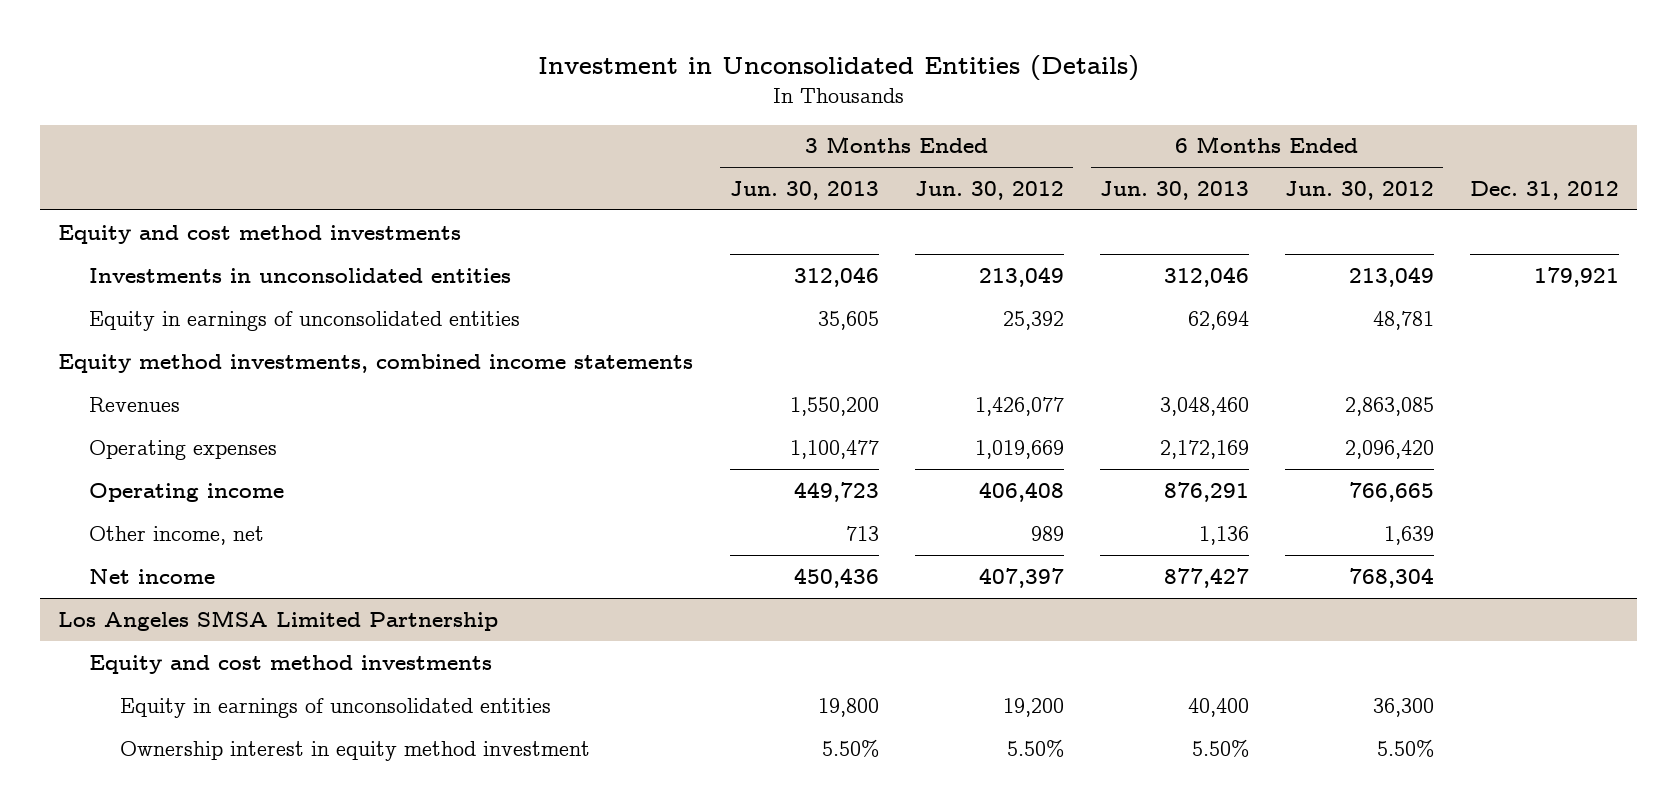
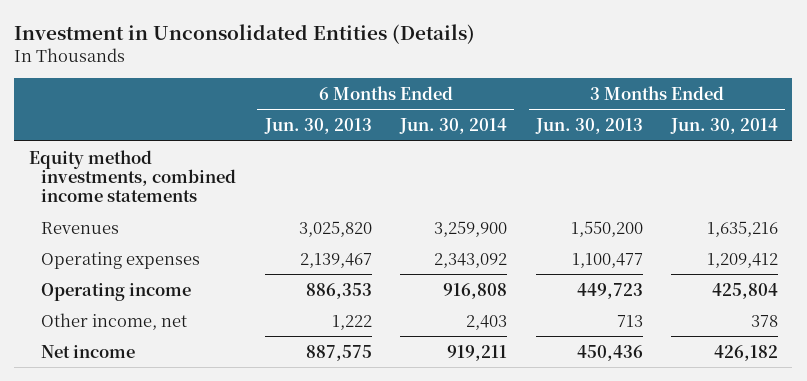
[914,181,1064,201] Jun. 30, 2012 -> none
[1285,181,1435,201] Jun. 30, 2012 -> none
[1470,181,1620,201] Dec. 31, 2012 -> none
none -> [399,118,508,135] Jun. 30, 2014
none -> [670,118,779,135] Jun. 30, 2014
[58,224,462,244] Equity and cost method investments -> none
[88,267,511,283] Investments in unconsolidated entities -> none
[88,310,520,331] Equity in earnings of unconsolidated entities -> none
[58,609,499,631] Los Angeles SMSA Limited Partnership -> none
[88,654,492,674] Equity and cost method investments -> none
[119,697,551,718] Equity in earnings of unconsolidated entities -> none
[119,740,590,761] Ownership interest in equity method investment -> none
[1159,396,1249,416] 3,048,460 -> [298,220,372,237] 3,025,820
[1159,439,1249,459] 2,172,169 -> [299,252,372,268] 2,139,467
[1163,481,1249,502] 876,291 -> [305,282,372,299] 886,353
[1198,525,1249,545] 1,136 -> [331,314,372,330] 1,222
[1163,567,1249,588] 877,427 -> [305,344,372,361] 887,575

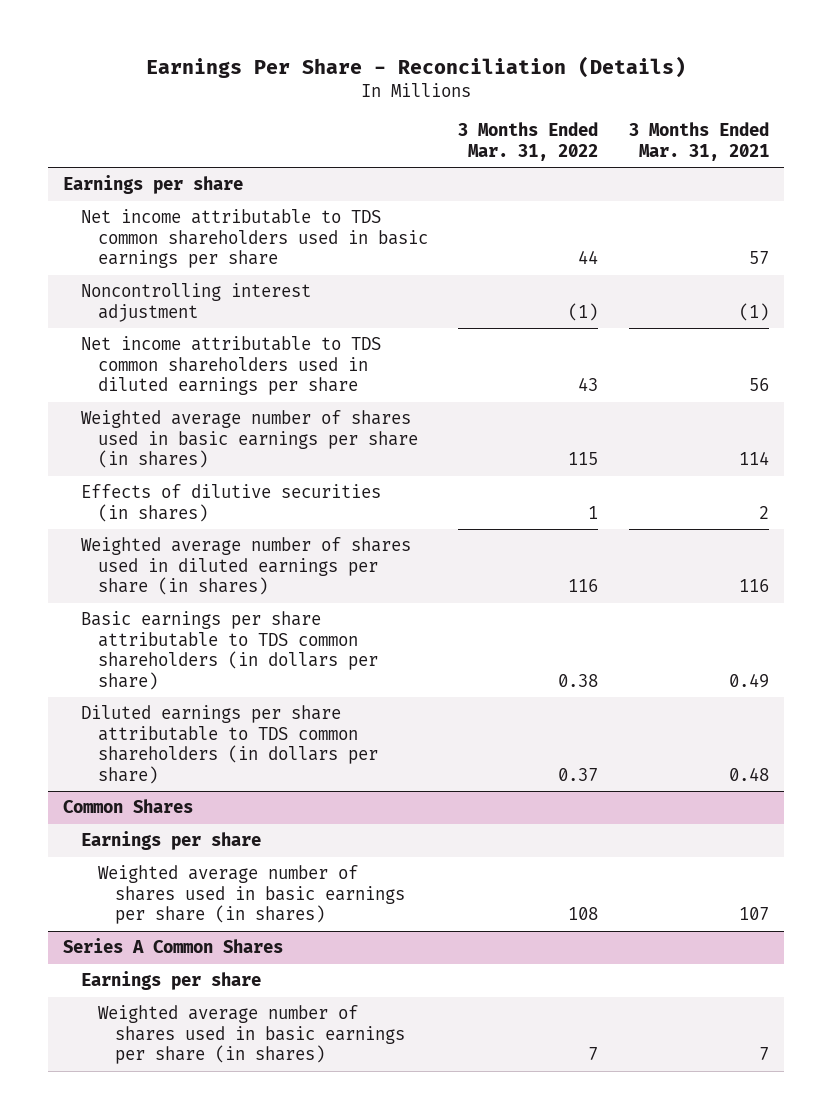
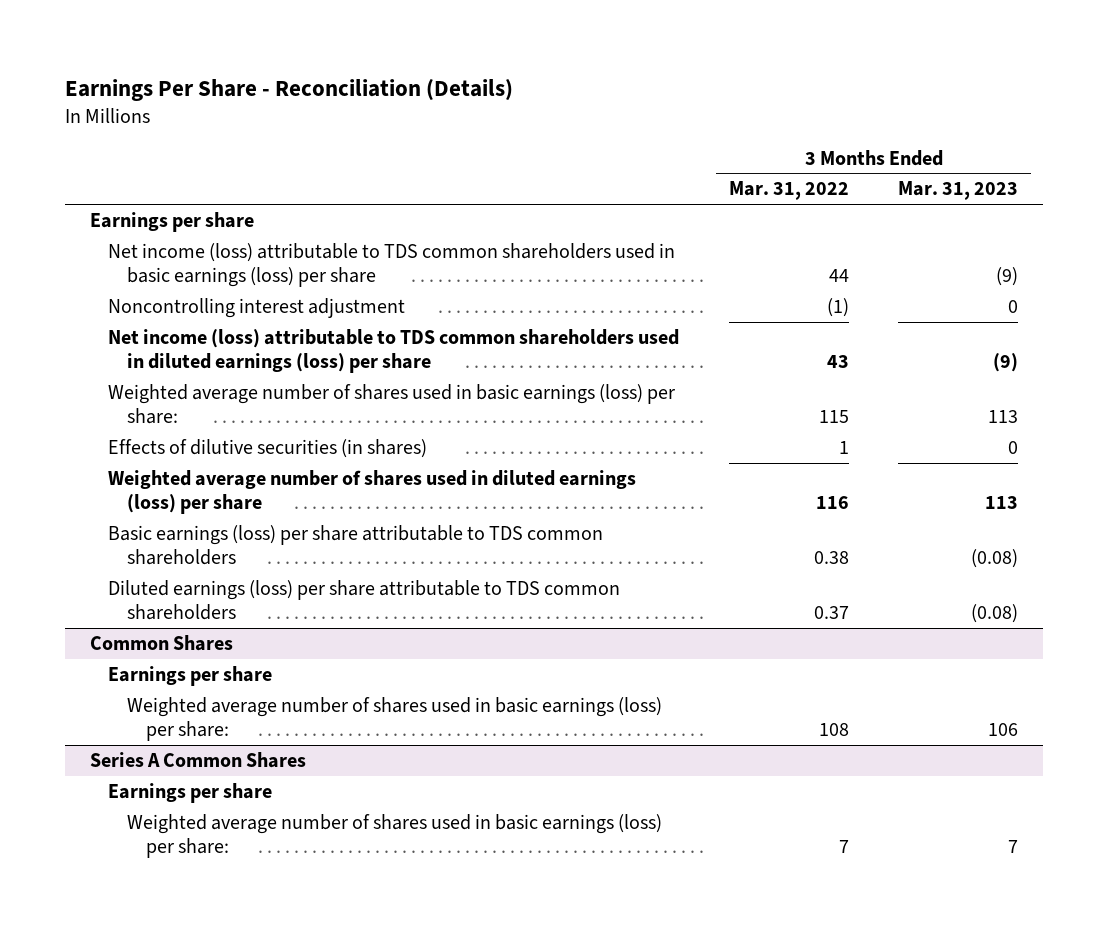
[629,122,770,161] 3 Months Ended Mar. 31, 2021 -> none
none -> [898,181,1019,201] Mar. 31, 2023
[80,209,428,269] Net income attributable to TDS common shareholders used in basic earnings per share -> [108,242,676,288] Net income (loss) attributable to TDS common shareholders used in basic earnings (loss) per share
[80,336,381,396] Net income attributable to TDS common shareholders used in diluted earnings per share -> [108,328,680,374] Net income (loss) attributable to TDS common shareholders used in diluted earnings (loss) per share
[80,410,418,469] Weighted average number of shares used in basic earnings per share (in shares) -> [108,383,676,425] Weighted average number of shares used in basic earnings (loss) per share:
[80,537,411,596] Weighted average number of shares used in diluted earnings per share (in shares) -> [108,469,637,515] Weighted average number of shares used in diluted earnings (loss) per share
[80,611,378,690] Basic earnings per share attributable to TDS common shareholders (in dollars per share) -> [108,524,604,566] Basic earnings (loss) per share attributable to TDS common shareholders
[80,705,378,784] Diluted earnings per share attributable to TDS common shareholders (in dollars per share) -> [108,579,621,621] Diluted earnings (loss) per share attributable to TDS common shareholders
[97,865,406,925] Weighted average number of shares used in basic earnings per share (in shares) -> [127,696,663,742] Weighted average number of shares used in basic earnings (loss) per share:
[97,1005,406,1065] Weighted average number of shares used in basic earnings per share (in shares) -> [127,813,663,859] Weighted average number of shares used in basic earnings (loss) per share:

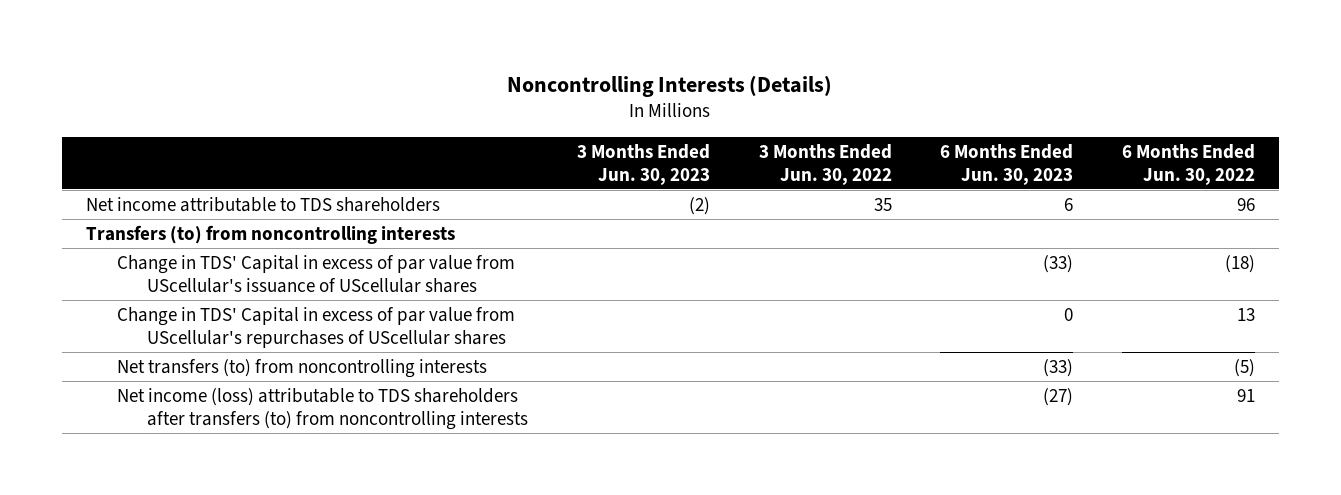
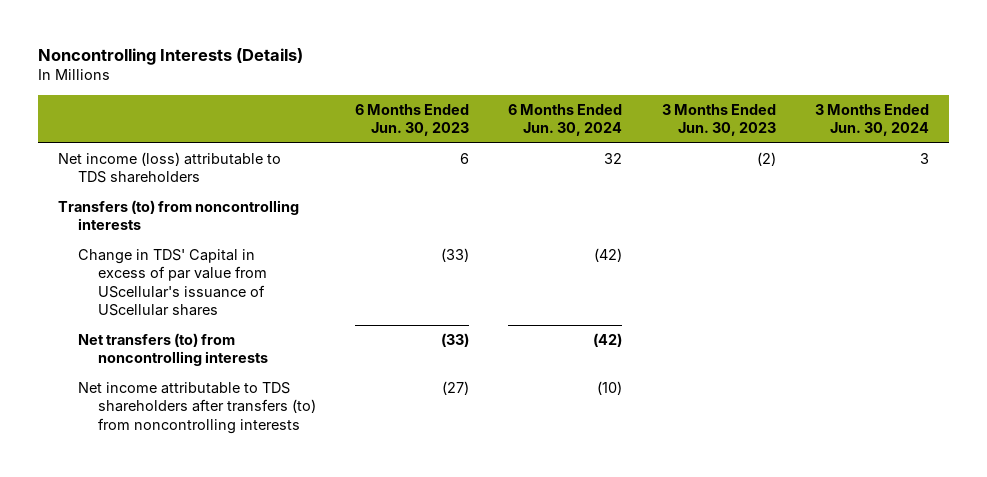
[758,143,892,185] 3 Months Ended Jun. 30, 2022 -> none
[1121,143,1255,185] 6 Months Ended Jun. 30, 2022 -> none
none -> [508,103,623,137] 6 Months Ended Jun. 30, 2024
none -> [815,103,930,137] 3 Months Ended Jun. 30, 2024
[85,197,440,213] Net income attributable to TDS shareholders -> [58,152,282,184] Net income (loss) attributable to TDS shareholders
[116,307,515,348] Change in TDS' Capital in excess of par value from UScellular's repurchases of UScellular shares -> none
[116,388,529,430] Net income (loss) attributable to TDS shareholders after transfers (to) from noncontrolling interests -> [77,382,316,434] Net income attributable to TDS shareholders after transfers (to) from noncontrolling interests

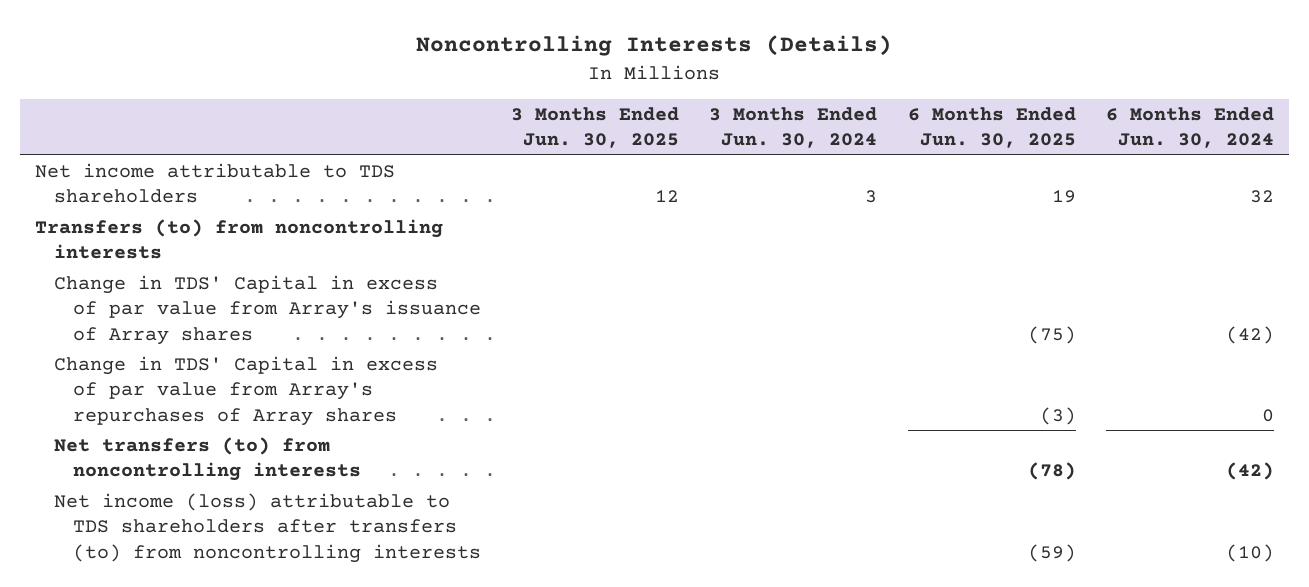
[355,103,470,137] 6 Months Ended Jun. 30, 2023 -> none
[661,103,776,137] 3 Months Ended Jun. 30, 2023 -> none
none -> [511,107,680,149] 3 Months Ended Jun. 30, 2025
none -> [907,107,1076,149] 6 Months Ended Jun. 30, 2025
[58,152,282,184] Net income (loss) attributable to TDS shareholders -> [35,163,396,204] Net income attributable to TDS shareholders
[77,249,267,317] Change in TDS' Capital in excess of par value from UScellular's issuance of UScellular shares -> [54,275,482,345] Change in TDS' Capital in excess of par value from Array's issuance of Array shares
none -> [54,356,439,426] Change in TDS' Capital in excess of par value from Array's repurchases of Array shares
[77,382,316,434] Net income attributable to TDS shareholders after transfers (to) from noncontrolling interests -> [54,493,482,563] Net income (loss) attributable to TDS shareholders after transfers (to) from noncontrolling interests

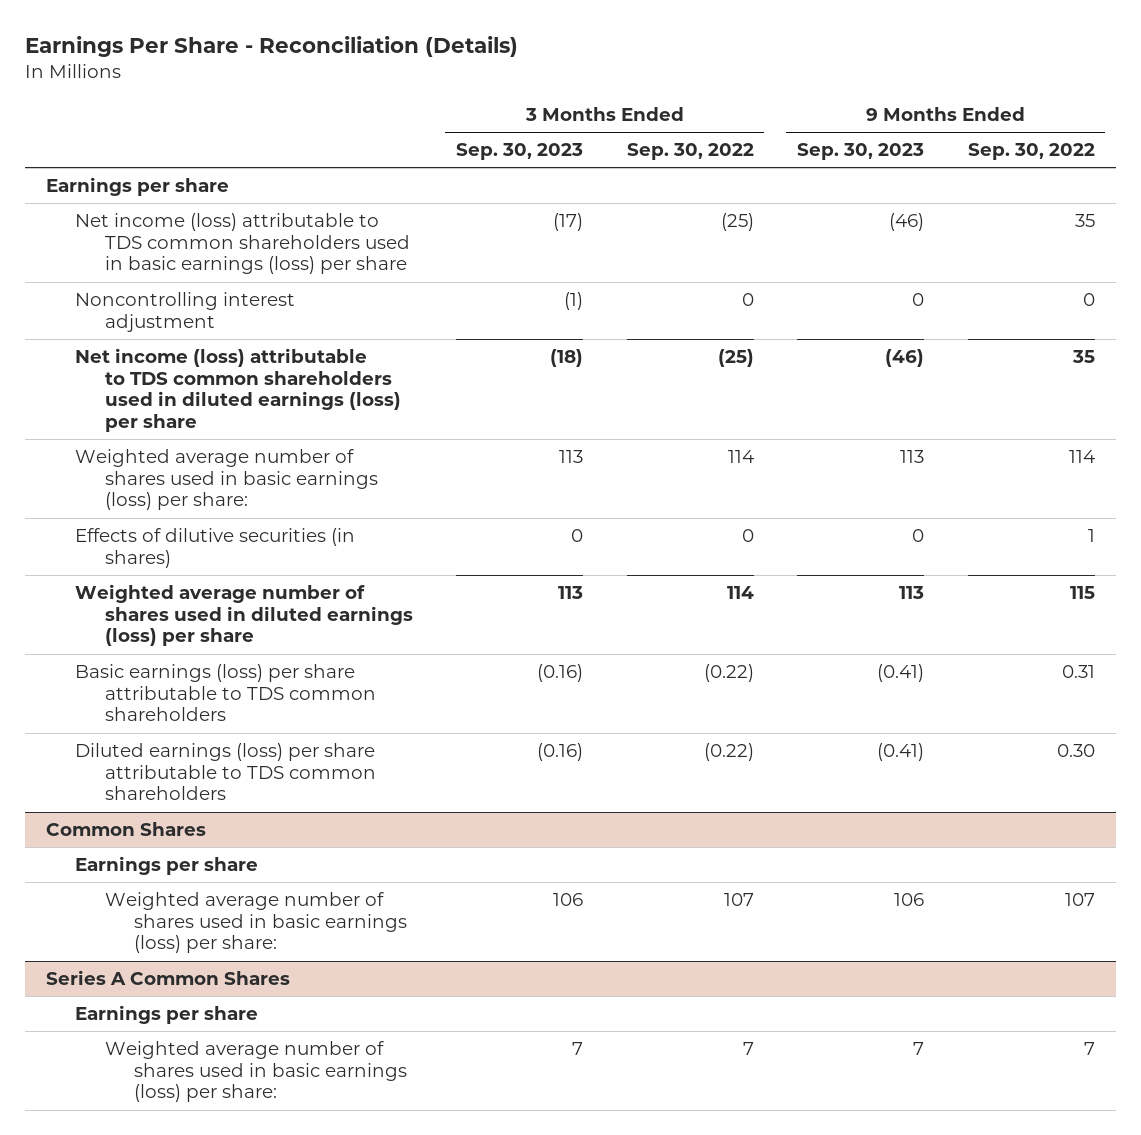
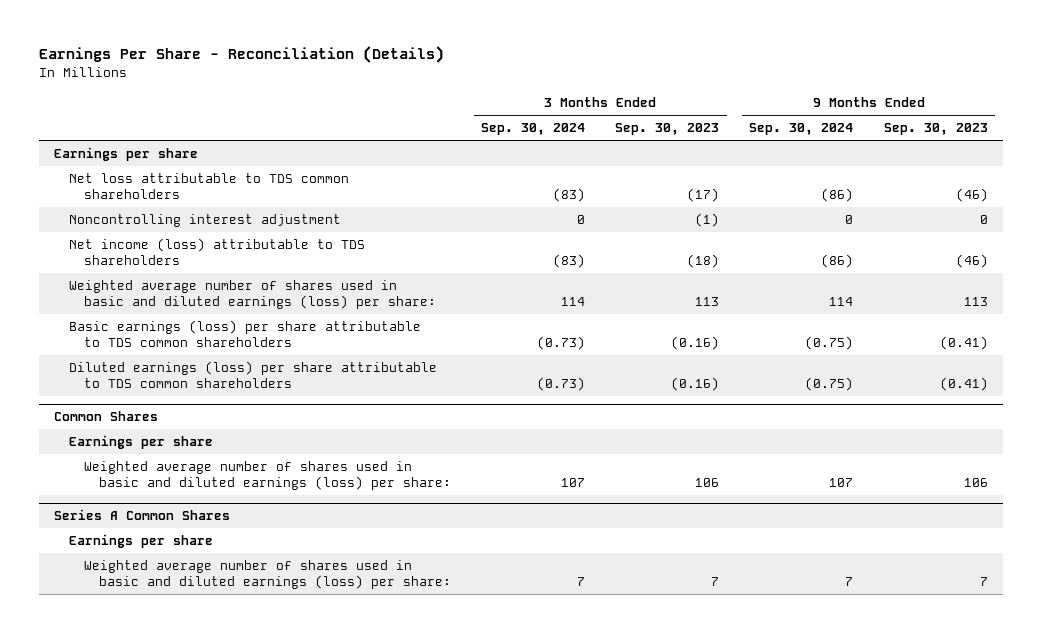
[626,143,754,161] Sep. 30, 2022 -> none
[967,143,1095,161] Sep. 30, 2022 -> none
none -> [481,123,586,136] Sep. 30, 2024
none -> [749,123,854,136] Sep. 30, 2024
[75,213,410,275] Net income (loss) attributable to TDS common shareholders used in basic earnings (loss) per share -> [69,173,350,200] Net loss attributable to TDS common shareholders
[75,528,356,568] Effects of dilutive securities (in shares) -> none
[75,584,413,647] Weighted average number of shares used in diluted earnings (loss) per share -> none
[75,348,401,433] Net income (loss) attributable to TDS common shareholders used in diluted earnings (loss) per share -> [69,238,366,266] Net income (loss) attributable to TDS shareholders
[75,449,378,511] Weighted average number of shares used in basic earnings (loss) per share: -> [69,280,437,310] Weighted average number of shares used in basic and diluted earnings (loss) per share:
[104,892,407,954] Weighted average number of shares used in basic earnings (loss) per share: -> [84,461,451,491] Weighted average number of shares used in basic and diluted earnings (loss) per share:
[104,1041,407,1103] Weighted average number of shares used in basic earnings (loss) per share: -> [84,560,451,590] Weighted average number of shares used in basic and diluted earnings (loss) per share:

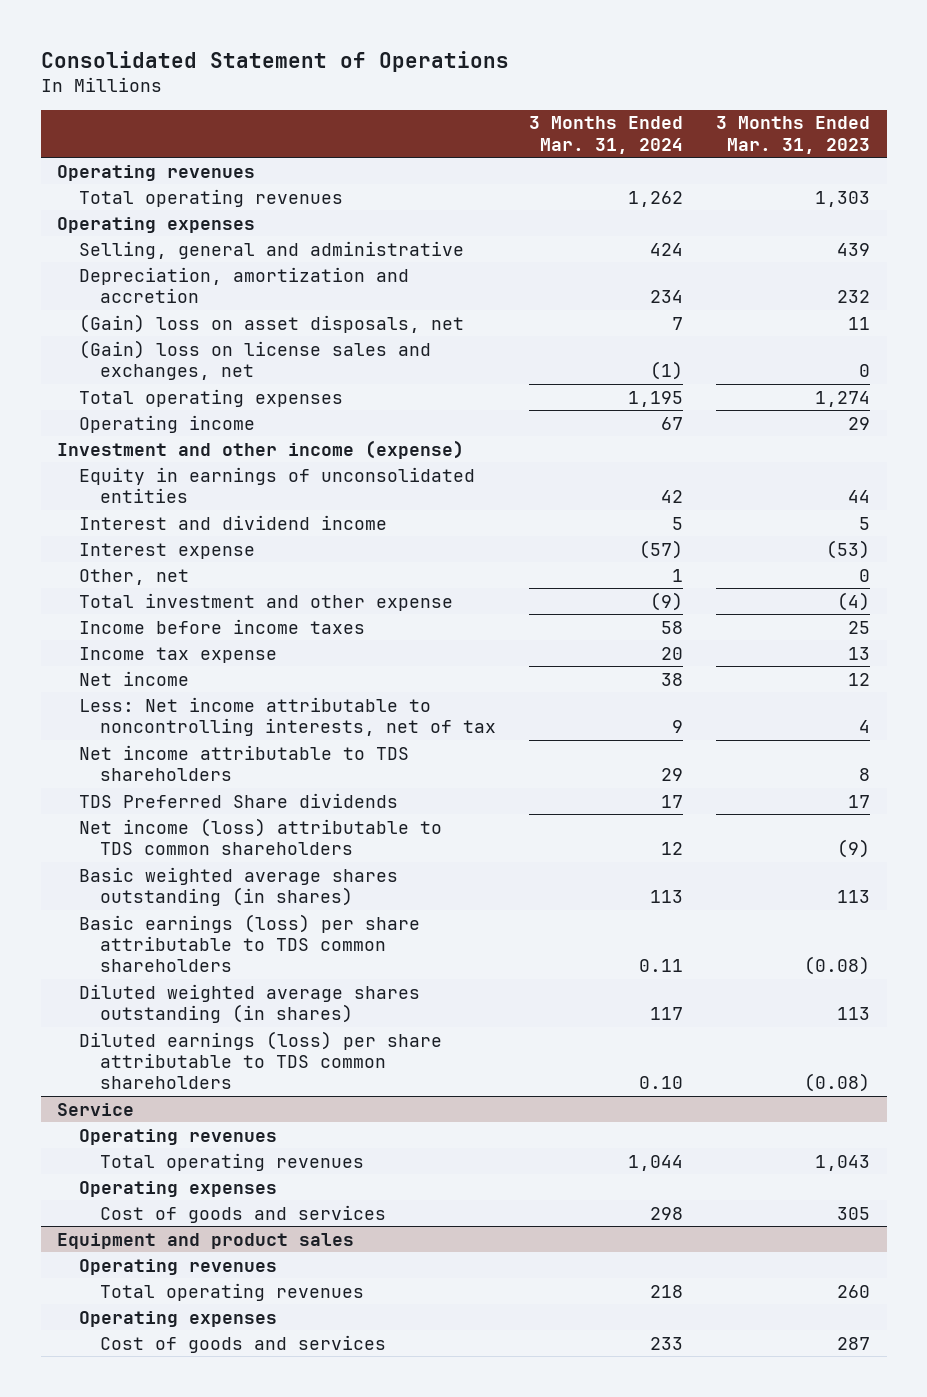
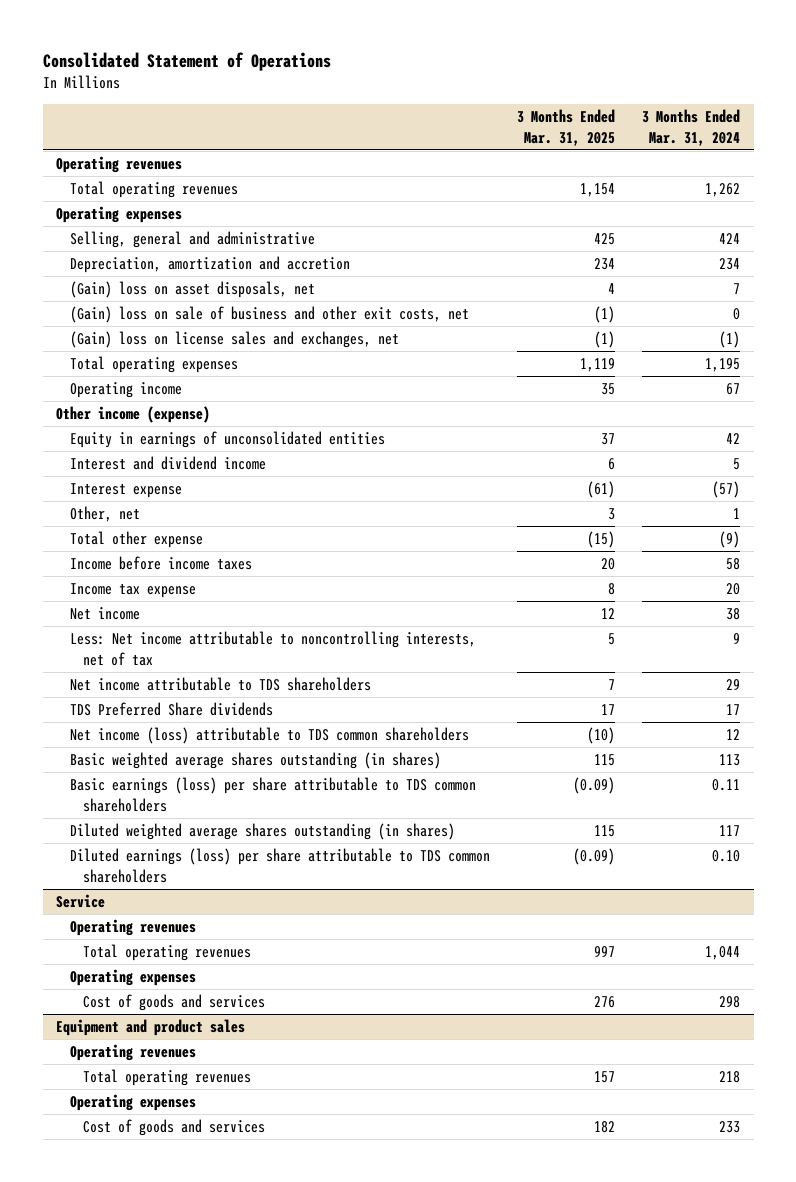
[716,116,871,154] 3 Months Ended Mar. 31, 2023 -> none
none -> [516,109,615,146] 3 Months Ended Mar. 31, 2025
none -> [69,306,469,324] (Gain) loss on sale of business and other exit costs, net
[57,439,465,459] Investment and other income (expense) -> [56,406,211,424] Other income (expense)
[78,592,453,611] Total investment and other expense -> [69,531,203,549] Total other expense

